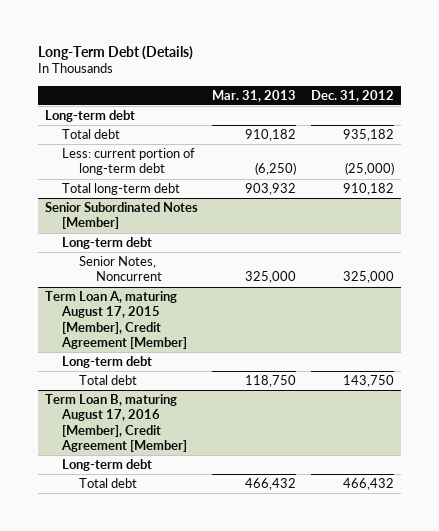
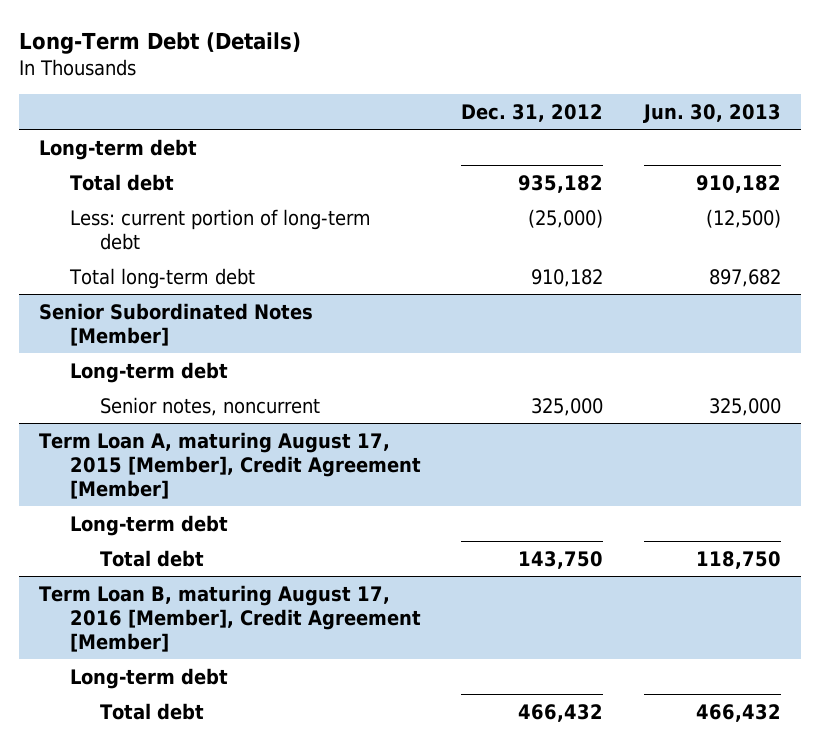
[212,89,297,102] Mar. 31, 2013 -> none
none -> [643,103,782,123] Jun. 30, 2013
[79,255,163,282] Senior Notes, Noncurrent -> [100,396,321,416] Senior notes, noncurrent

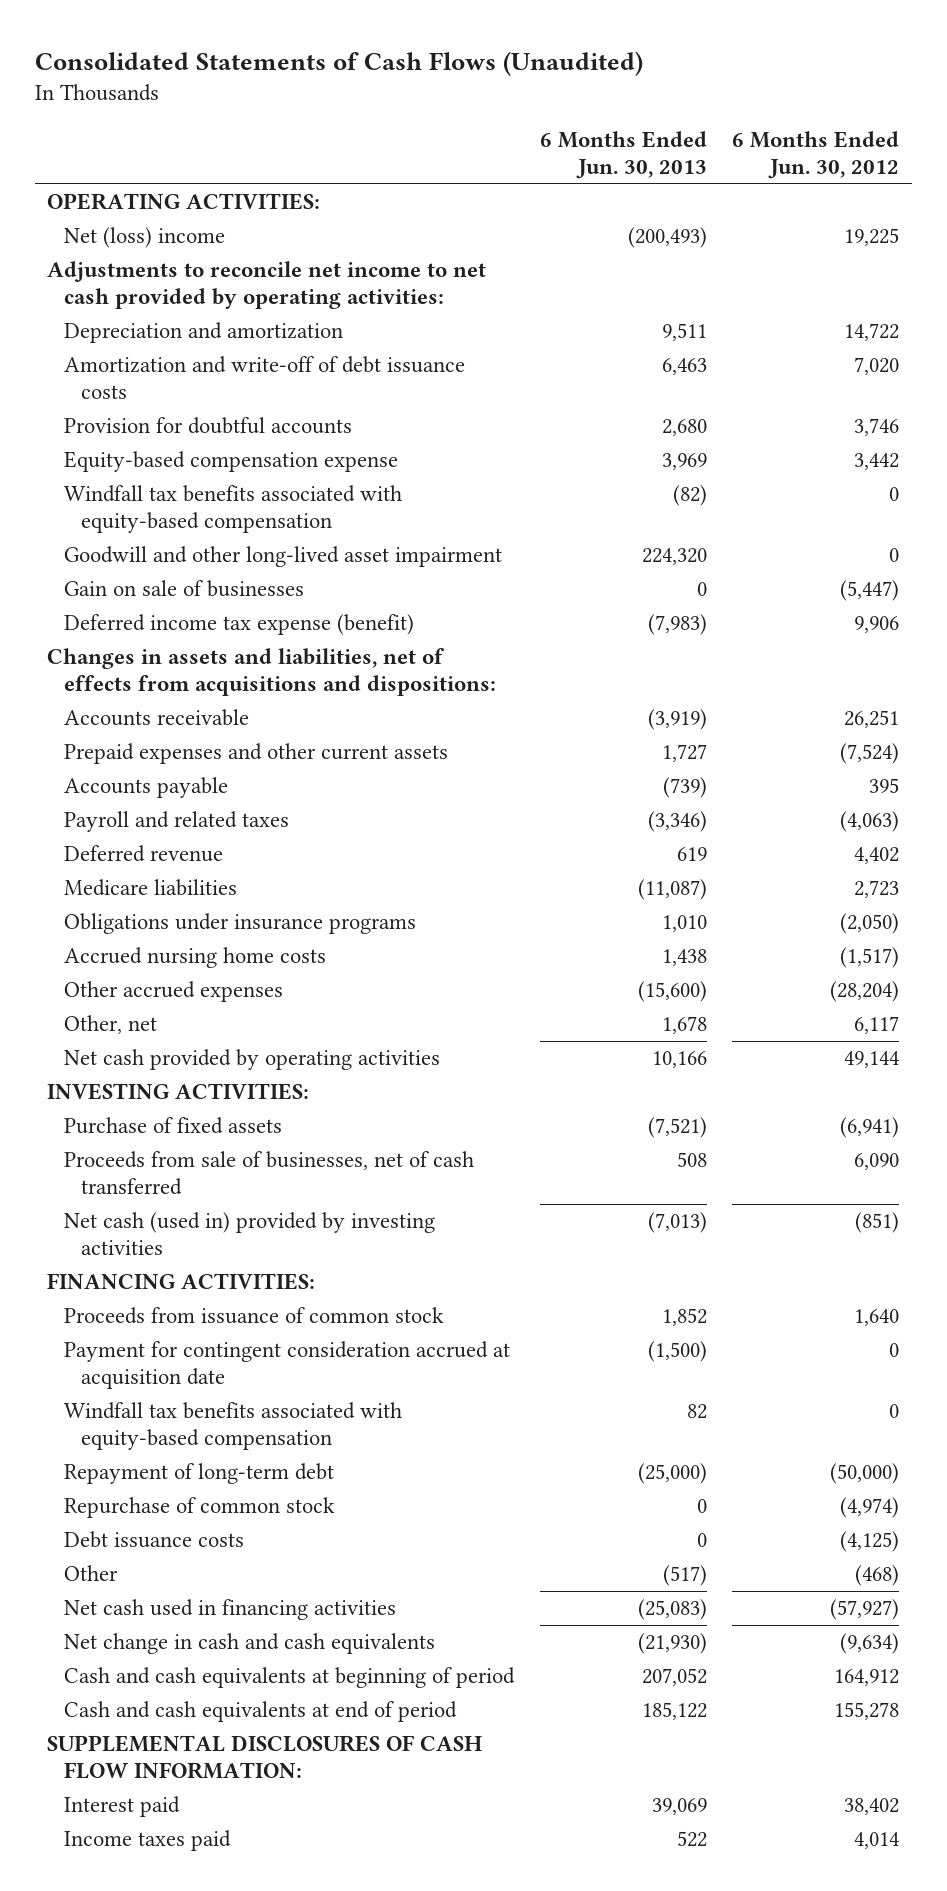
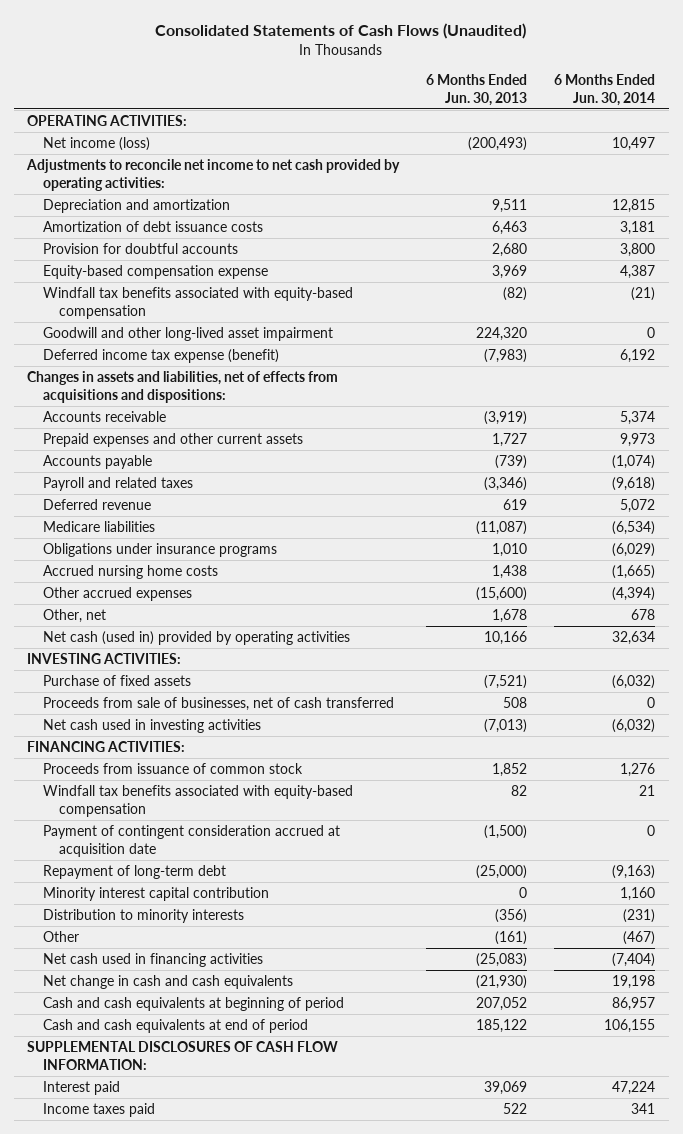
[732,131,900,179] 6 Months Ended Jun. 30, 2012 -> none
none -> [554,73,656,106] 6 Months Ended Jun. 30, 2014
[64,227,226,249] Net (loss) income -> [43,136,151,151] Net income (loss)
[64,356,466,400] Amortization and write-off of debt issuance costs -> [43,220,264,232] Amortization of debt issuance costs
[64,580,305,598] Gain on sale of businesses -> none
[64,1049,441,1071] Net cash provided by operating activities -> [43,630,351,645] Net cash (used in) provided by operating activities
[64,1212,436,1256] Net cash (used in) provided by investing activities -> [43,718,262,733] Net cash used in investing activities
[64,1341,511,1390] Payment for contingent consideration accrued at acquisition date -> none
none -> [43,824,341,858] Payment of contingent consideration accrued at acquisition date
[64,1497,336,1519] Repurchase of common stock -> none
[64,1531,245,1549] Debt issuance costs -> none
none -> [43,886,270,901] Minority interest capital contribution
none -> [43,908,245,923] Distribution to minority interests
[662,1565,707,1587] (517) -> [495,930,528,945] (161)

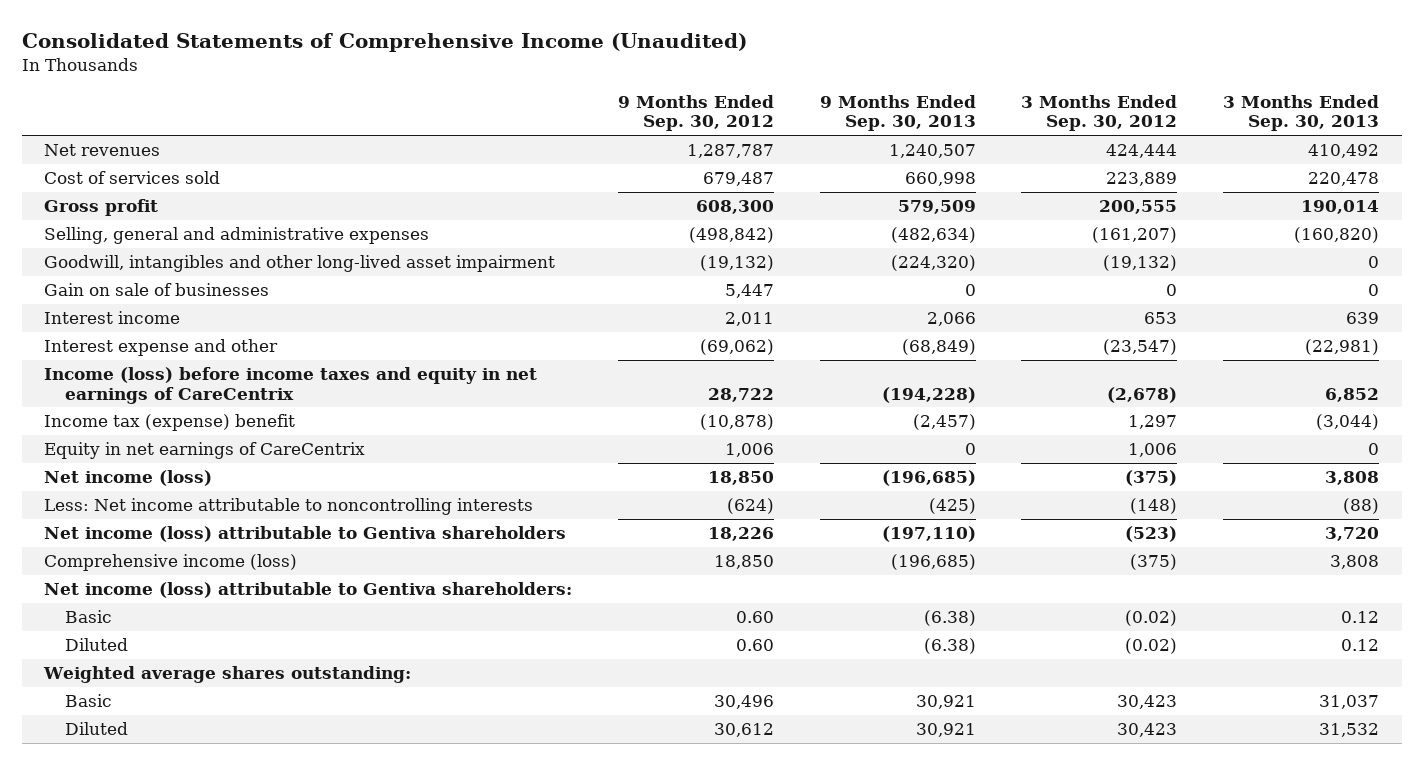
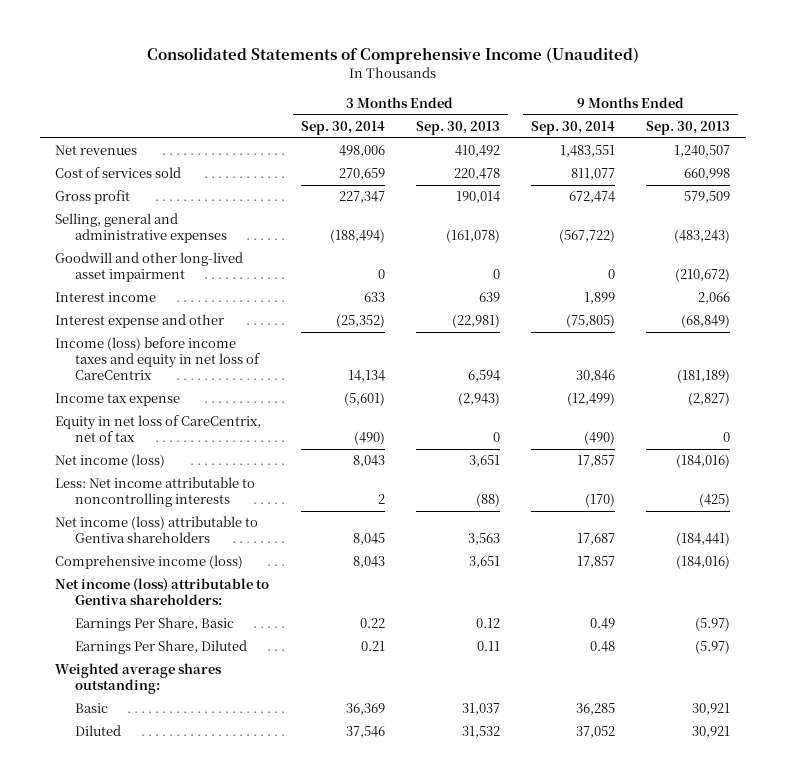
[618,94,775,132] 9 Months Ended Sep. 30, 2012 -> none
[1021,94,1178,132] 3 Months Ended Sep. 30, 2012 -> none
none -> [300,120,385,135] Sep. 30, 2014
none -> [530,120,615,135] Sep. 30, 2014
[44,282,270,296] Gain on sale of businesses -> none
[890,226,976,243] (482,634) -> [674,229,731,244] (483,243)
[1293,226,1379,243] (160,820) -> [445,229,500,244] (161,078)
[44,254,556,272] Goodwill, intangibles and other long-lived asset impairment -> [55,252,244,283] Goodwill and other long-lived asset impairment
[890,254,976,271] (224,320) -> [675,268,731,283] (210,672)
[44,366,538,404] Income (loss) before income taxes and equity in net earnings of CareCentrix -> [55,337,260,381] Income (loss) before income taxes and equity in net loss of CareCentrix
[881,386,976,403] (194,228) -> [677,369,731,384] (181,189)
[1324,387,1379,402] 6,852 -> [467,370,500,383] 6,594
[44,413,296,431] Income tax (expense) benefit -> [55,393,181,407] Income tax expense
[912,413,976,430] (2,457) -> [688,392,731,407] (2,827)
[1315,413,1379,430] (3,044) -> [457,392,500,407] (2,943)
[44,441,366,459] Equity in net earnings of CareCentrix -> [55,415,262,443] Equity in net loss of CareCentrix, net of tax
[881,469,976,486] (196,685) -> [676,454,731,469] (184,016)
[1324,470,1379,485] 3,808 -> [468,455,500,468] 3,651
[881,525,976,542] (197,110) -> [676,532,731,547] (184,441)
[1324,526,1379,541] 3,720 -> [467,533,500,546] 3,563
[890,553,976,570] (196,685) -> [676,555,731,570] (184,016)
[1329,554,1379,569] 3,808 -> [468,556,500,569] 3,651
[65,609,113,623] Basic -> [74,617,234,632] Earnings Per Share, Basic
[923,609,976,626] (6.38) -> [695,617,731,632] (5.97)
[65,637,129,651] Diluted -> [74,640,247,655] Earnings Per Share, Diluted
[923,637,976,654] (6.38) -> [695,640,731,655] (5.97)
[1340,638,1379,651] 0.12 -> [476,641,500,652] 0.11

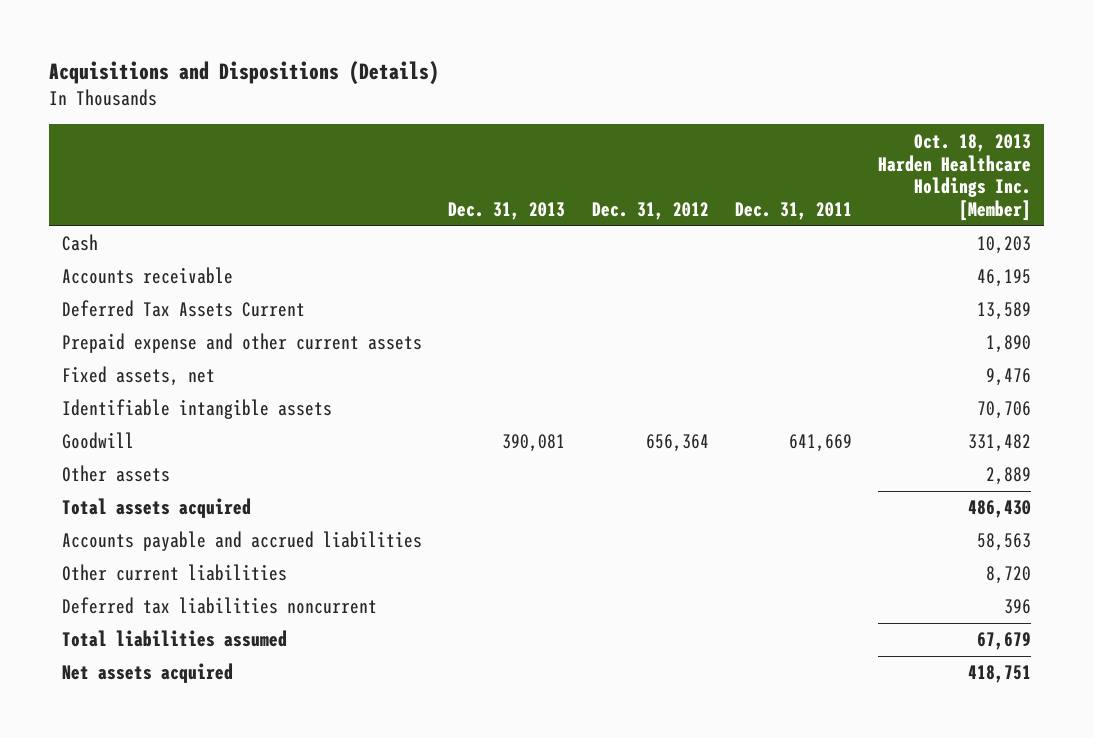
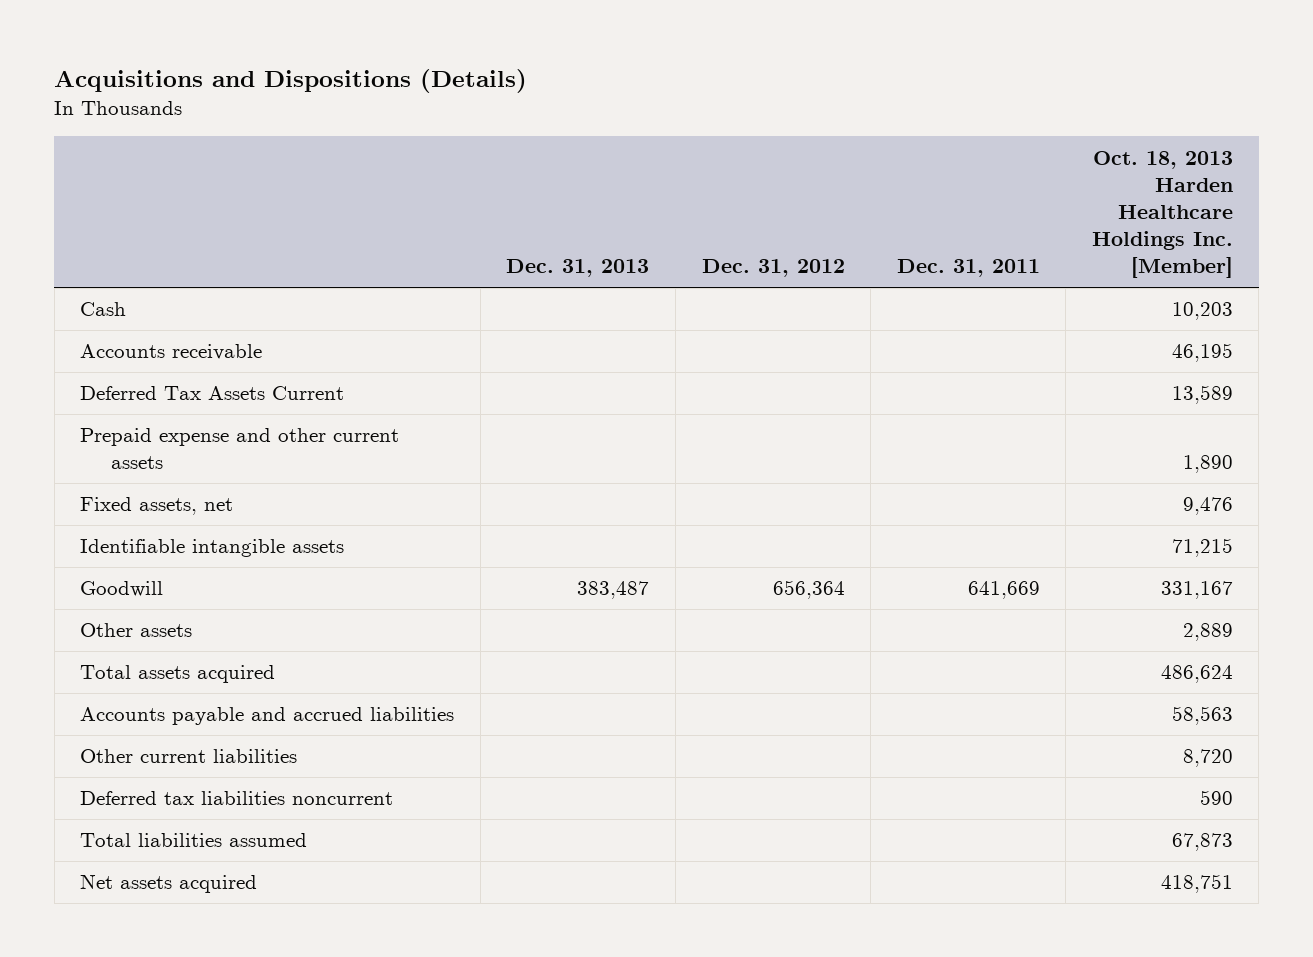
[977,401,1032,420] 70,706 -> [1171,538,1233,558] 71,215
[502,434,566,453] 390,081 -> [577,581,650,600] 383,487
[968,434,1032,453] 331,482 -> [1160,581,1233,600] 331,167
[968,500,1032,519] 486,430 -> [1160,665,1233,684] 486,624
[1004,599,1032,615] 396 -> [1199,790,1233,806] 590
[977,632,1032,651] 67,679 -> [1171,833,1233,852] 67,873

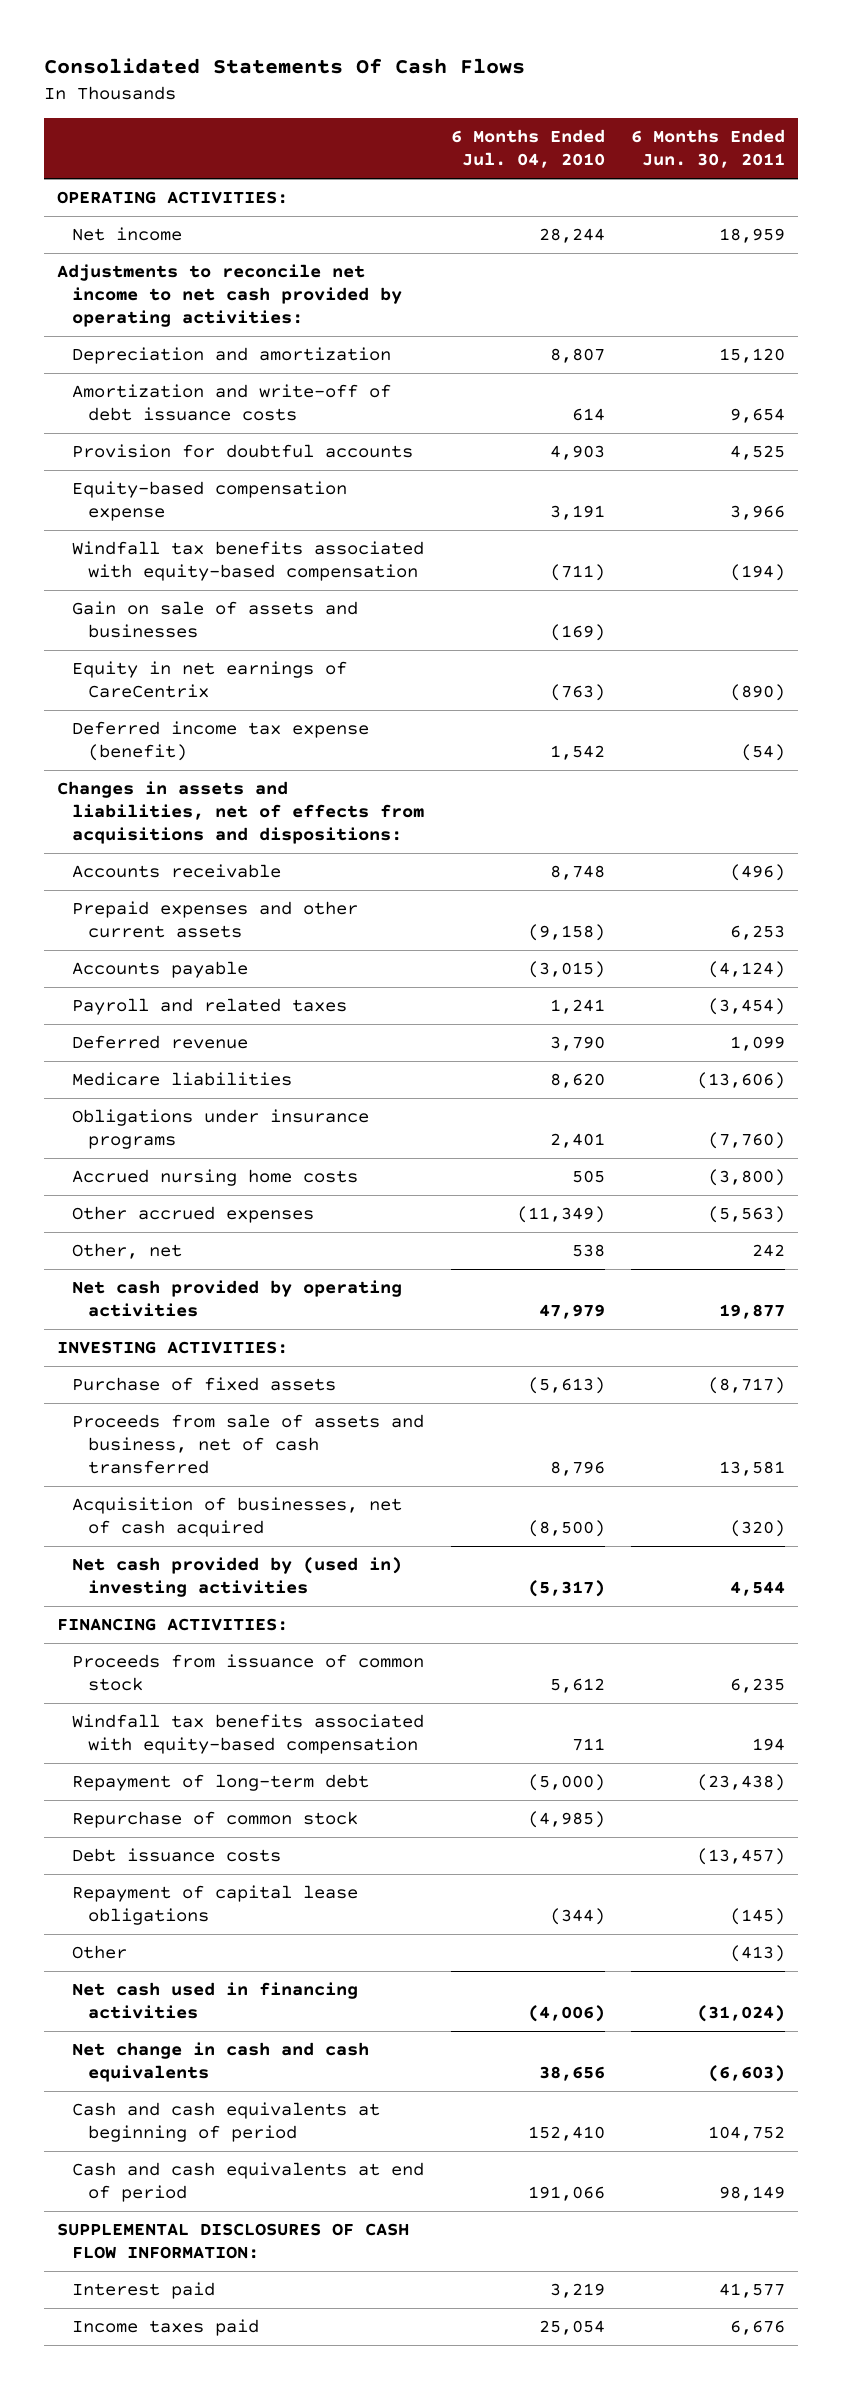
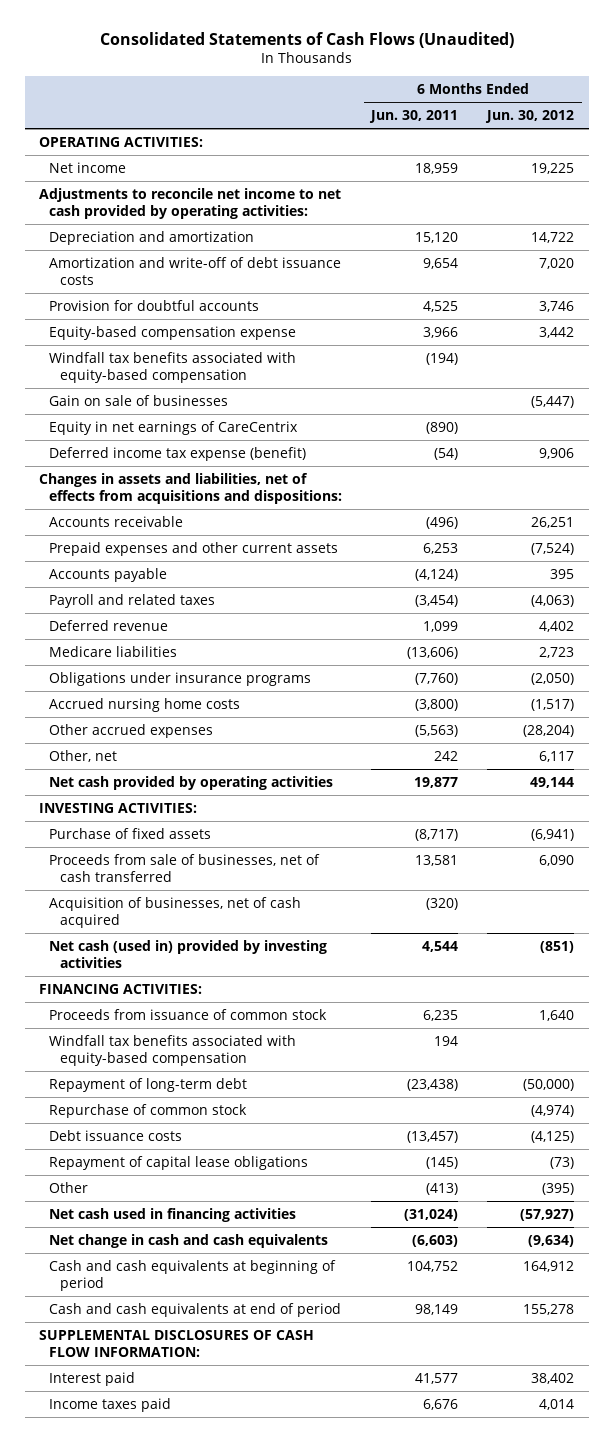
[43,58,525,75] Consolidated Statements Of Cash Flows -> [99,32,514,49] Consolidated Statements of Cash Flows (Unaudited)
[450,129,605,169] 6 Months Ended Jul. 04, 2010 -> none
none -> [485,110,575,124] Jun. 30, 2012
[72,601,359,639] Gain on sale of assets and businesses -> [49,394,229,406] Gain on sale of businesses
[72,1414,425,1475] Proceeds from sale of assets and business, net of cash transferred -> [49,853,321,882] Proceeds from sale of businesses, net of cash transferred
[72,1557,403,1598] Net cash provided by (used in) investing activities -> [49,939,328,968] Net cash (used in) provided by investing activities

